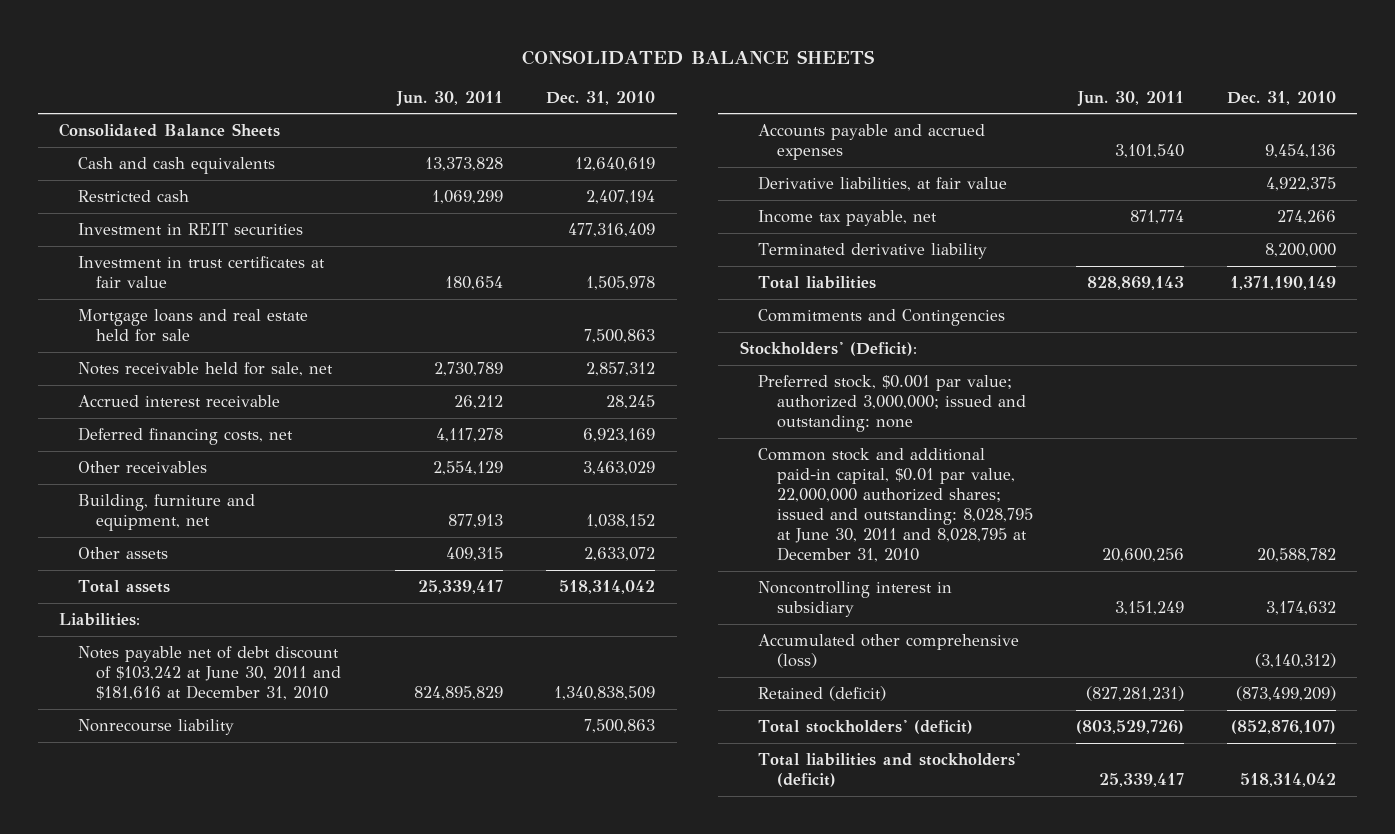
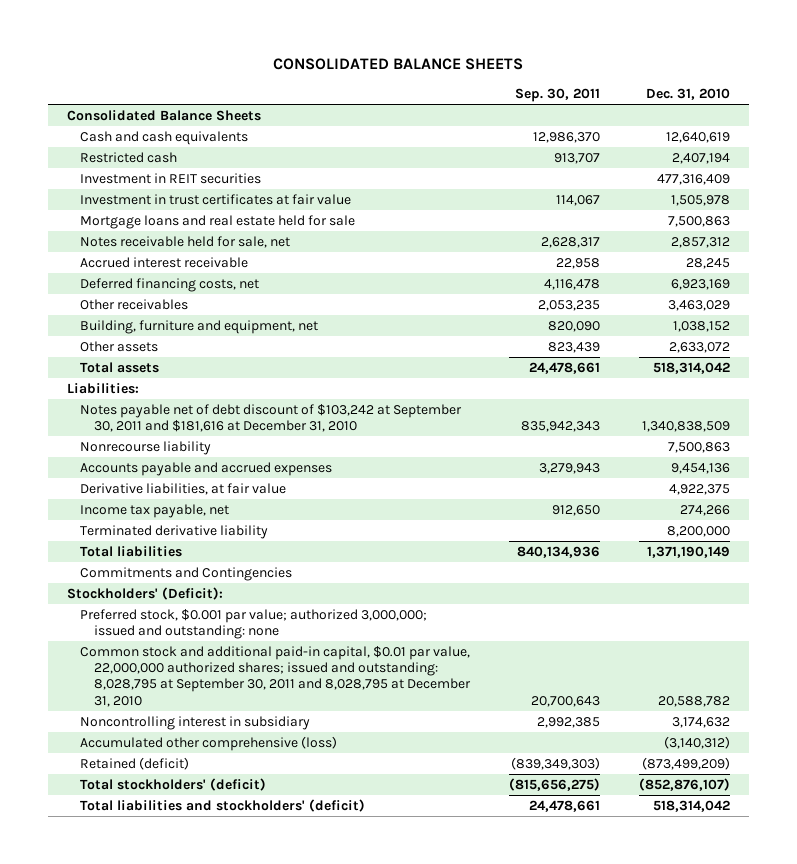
[396,90,504,106] Jun. 30, 2011 -> none
none -> [515,87,601,102] Sep. 30, 2011
[77,646,342,701] Notes payable net of debt discount of $103,242 at June 30, 2011 and $181,616 at December 31, 2010 -> [80,403,463,433] Notes payable net of debt discount of $103,242 at September 30, 2011 and $181,616 at December 31, 2010
[758,448,1034,563] Common stock and additional paid-in capital, $0.01 par value, 22,000,000 authorized shares; issued and outstanding: 8,028,795 at June 30, 2011 and 8,028,795 at December 31, 2010 -> [80,645,471,707] Common stock and additional paid-in capital, $0.01 par value, 22,000,000 authorized shares; issued and outstanding: 8,028,795 at September 30, 2011 and 8,028,795 at December 31, 2010

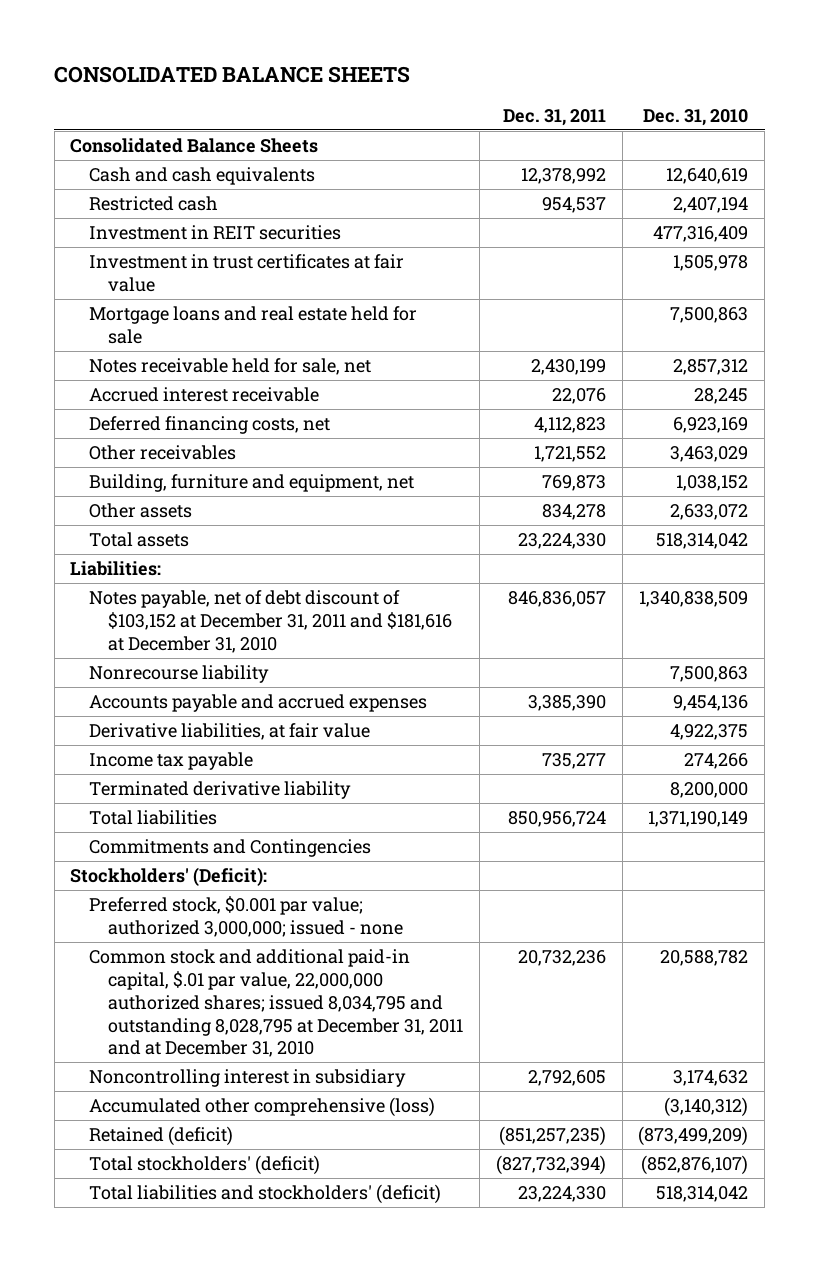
[515,87,601,102] Sep. 30, 2011 -> none
none -> [502,108,606,126] Dec. 31, 2011
[80,403,463,433] Notes payable net of debt discount of $103,242 at September 30, 2011 and $181,616 at December 31, 2010 -> [89,590,453,653] Notes payable, net of debt discount of $103,152 at December 31, 2011 and $181,616 at December 31, 2010
[80,503,230,518] Income tax payable, net -> [89,752,254,771] Income tax payable
[80,608,428,640] Preferred stock, $0.001 par value; authorized 3,000,000; issued and outstanding: none -> [89,896,404,937] Preferred stock, $0.001 par value; authorized 3,000,000; issued - none
[80,645,471,707] Common stock and additional paid-in capital, $0.01 par value, 22,000,000 authorized shares; issued and outstanding: 8,028,795 at September 30, 2011 and 8,028,795 at December 31, 2010 -> [89,949,464,1058] Common stock and additional paid-in capital, $.01 par value, 22,000,000 authorized shares; issued 8,034,795 and outstanding 8,028,795 at December 31, 2011 and at December 31, 2010

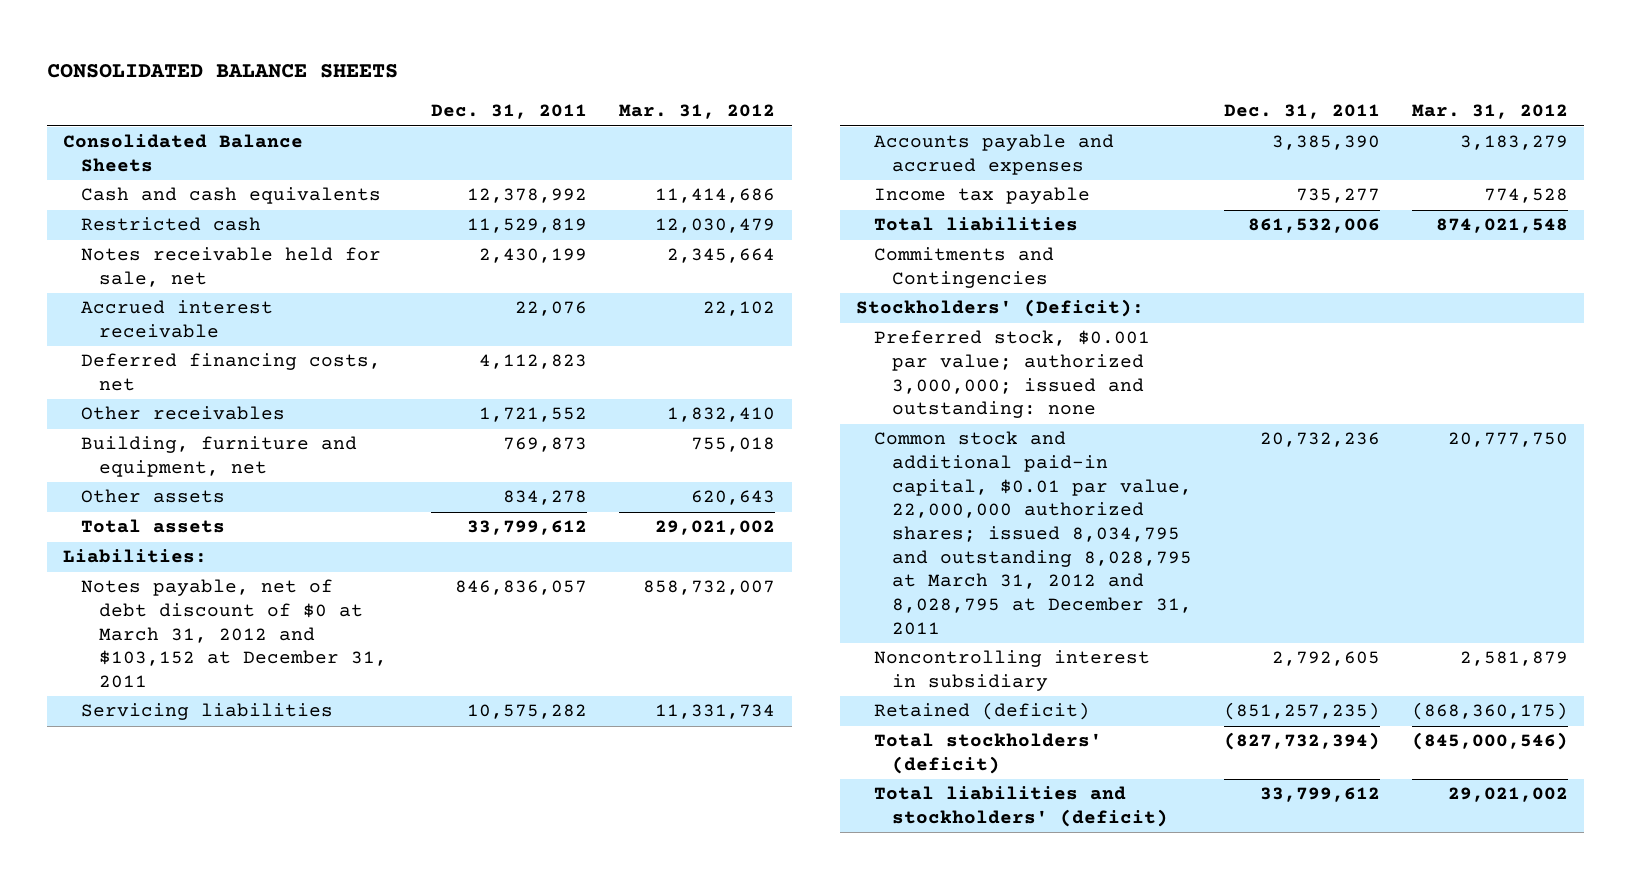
[643,108,749,126] Dec. 31, 2010 -> none
none -> [619,104,776,120] Mar. 31, 2012
[89,225,342,241] Investment in REIT securities -> none
[89,254,405,292] Investment in trust certificates at fair value -> none
[89,306,418,344] Mortgage loans and real estate held for sale -> none
[541,197,606,214] 954,537 -> [467,218,588,234] 11,529,819
[517,533,606,550] 23,224,330 -> [467,520,588,536] 33,799,612
[89,665,270,684] Nonrecourse liability -> none
[89,590,453,653] Notes payable, net of debt discount of $103,152 at December 31, 2011 and $181,616 at December 31, 2010 -> [80,579,387,689] Notes payable, net of debt discount of $0 at March 31, 2012 and $103,152 at December 31, 2011
none -> [80,703,333,721] Servicing liabilities
[89,723,371,741] Derivative liabilities, at fair value -> none
[89,781,352,800] Terminated derivative liability -> none
[507,811,606,828] 850,956,724 -> [1247,218,1380,234] 861,532,006
[89,896,404,937] Preferred stock, $0.001 par value; authorized 3,000,000; issued - none -> [873,330,1150,419] Preferred stock, $0.001 par value; authorized 3,000,000; issued and outstanding: none
[89,949,464,1058] Common stock and additional paid-in capital, $.01 par value, 22,000,000 authorized shares; issued 8,034,795 and outstanding 8,028,795 at December 31, 2011 and at December 31, 2010 -> [873,431,1192,635] Common stock and additional paid-in capital, $0.01 par value, 22,000,000 authorized shares; issued 8,034,795 and outstanding 8,028,795 at March 31, 2012 and 8,028,795 at December 31, 2011
[89,1097,436,1118] Accumulated other comprehensive (loss) -> none
[517,1186,606,1203] 23,224,330 -> [1259,787,1380,803] 33,799,612

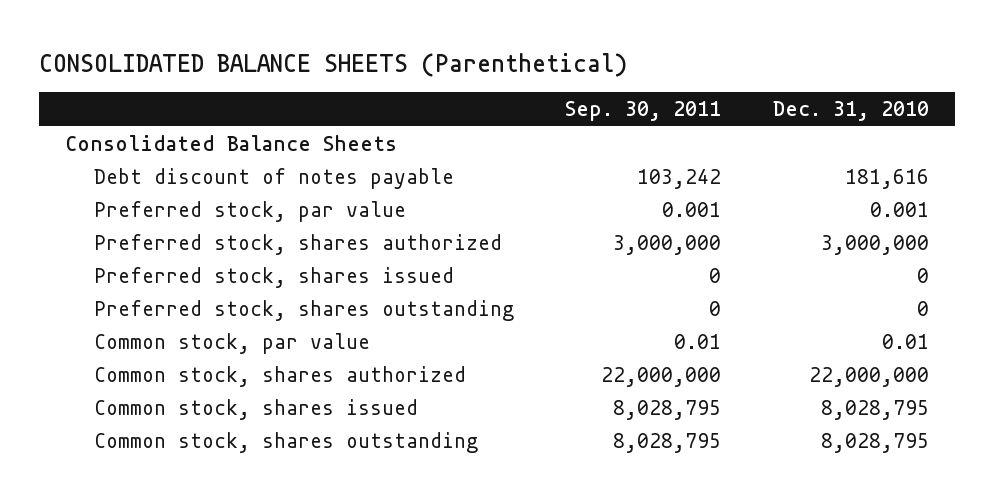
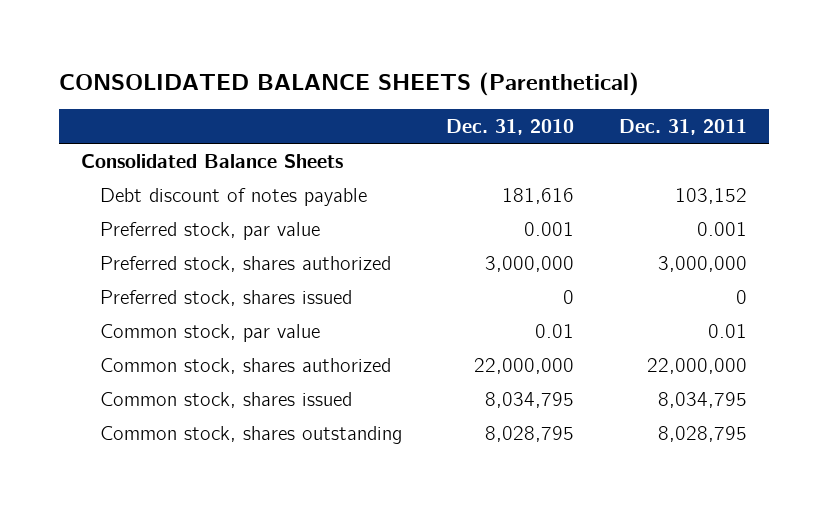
[565,101,722,122] Sep. 30, 2011 -> none
none -> [618,118,747,135] Dec. 31, 2011
[94,299,515,321] Preferred stock, shares outstanding -> none
[820,399,929,420] 8,028,795 -> [485,391,575,408] 8,034,795

